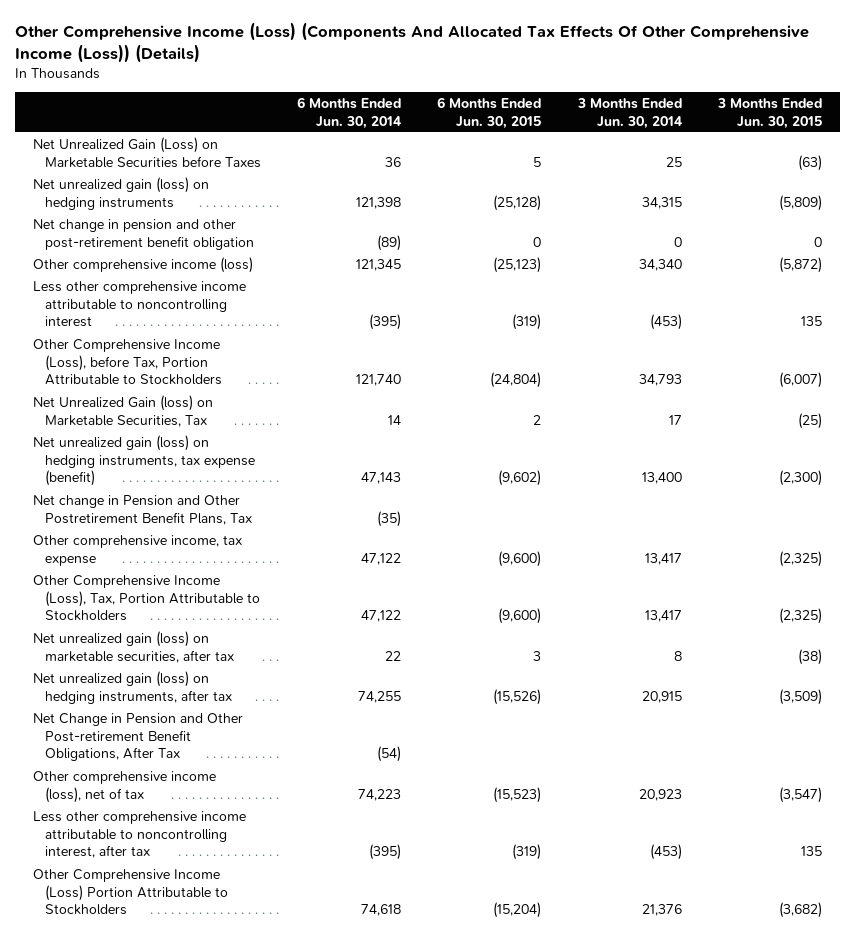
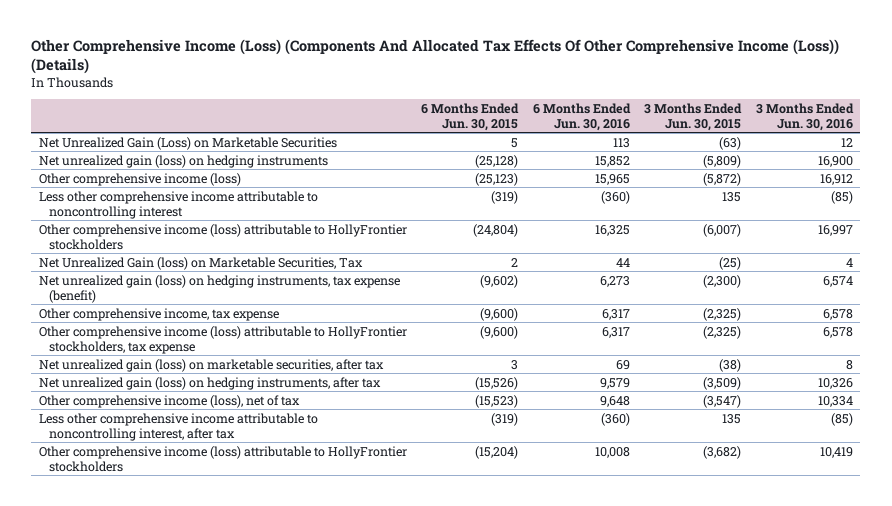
[296,96,401,129] 6 Months Ended Jun. 30, 2014 -> none
[576,97,682,129] 3 Months Ended Jun. 30, 2014 -> none
none -> [532,102,631,131] 6 Months Ended Jun. 30, 2016
none -> [755,102,854,131] 3 Months Ended Jun. 30, 2016
[32,136,261,168] Net Unrealized Gain (Loss) on Marketable Securities before Taxes -> [38,136,337,150] Net Unrealized Gain (Loss) on Marketable Securities
[32,218,254,250] Net change in pension and other post-retirement benefit obligation -> none
[32,338,222,386] Other Comprehensive Income (Loss), before Tax, Portion Attributable to Stockholders -> [38,223,407,250] Other comprehensive income (loss) attributable to HollyFrontier stockholders
[32,494,252,525] Net change in Pension and Other Postretirement Benefit Plans, Tax -> none
[32,574,260,622] Other Comprehensive Income (Loss), Tax, Portion Attributable to Stockholders -> [38,325,407,354] Other comprehensive income (loss) attributable to HollyFrontier stockholders, tax expense
[32,712,243,762] Net Change in Pension and Other Post-retirement Benefit Obligations, After Tax -> none
[32,868,228,916] Other Comprehensive Income (Loss) Portion Attributable to Stockholders -> [38,445,407,472] Other comprehensive income (loss) attributable to HollyFrontier stockholders

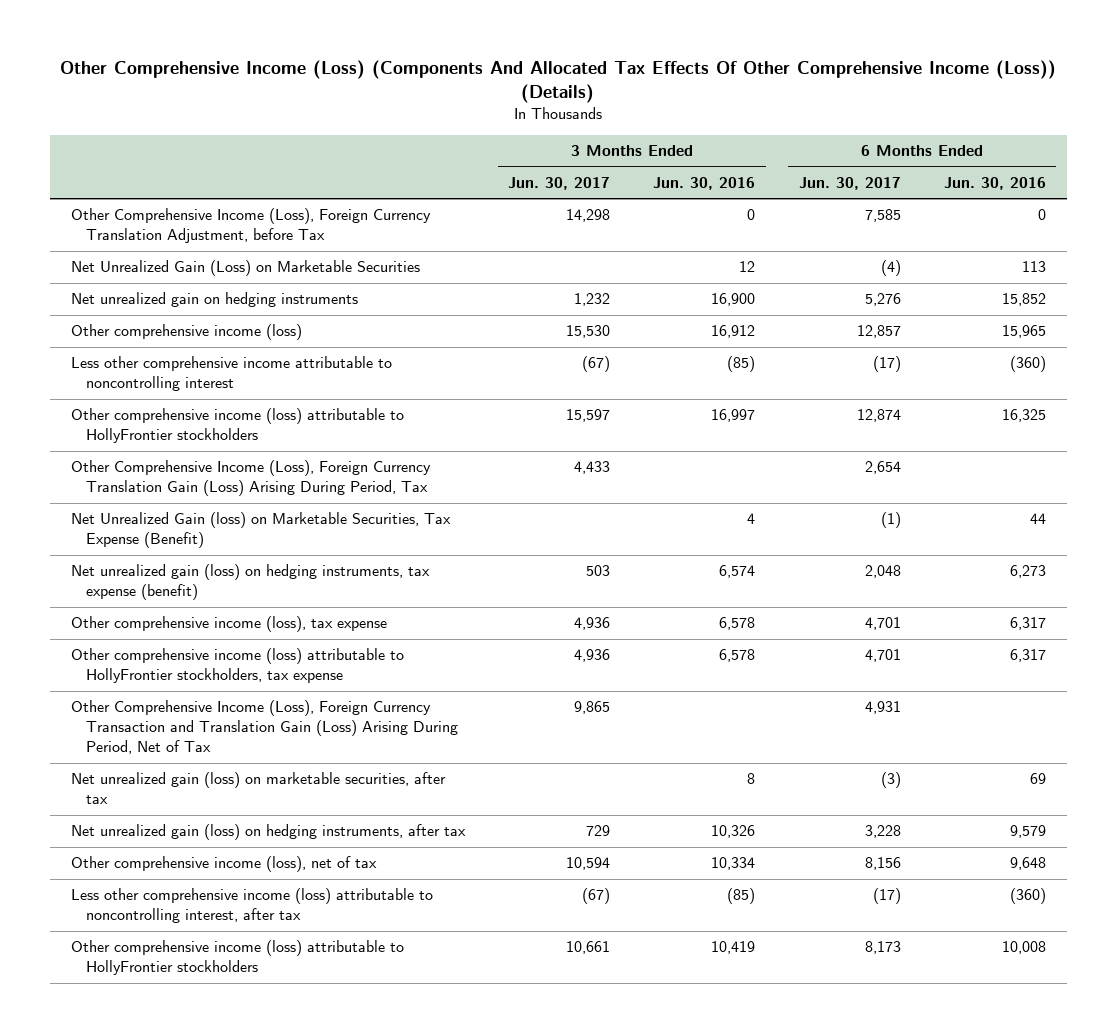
[421,102,520,131] 6 Months Ended Jun. 30, 2015 -> none
[644,102,743,131] 3 Months Ended Jun. 30, 2015 -> none
none -> [508,176,611,190] Jun. 30, 2017
none -> [798,176,901,190] Jun. 30, 2017
none -> [71,208,432,244] Other Comprehensive Income (Loss), Foreign Currency Translation Adjustment, before Tax
[38,154,328,168] Net unrealized gain (loss) on hedging instruments -> [71,292,359,308] Net unrealized gain on hedging instruments
none -> [71,460,432,497] Other Comprehensive Income (Loss), Foreign Currency Translation Gain (Loss) Arising During Period, Tax
[38,256,363,270] Net Unrealized Gain (loss) on Marketable Securities, Tax -> [71,512,452,549] Net Unrealized Gain (loss) on Marketable Securities, Tax Expense (Benefit)
[38,307,279,321] Other comprehensive income, tax expense -> [71,616,388,633] Other comprehensive income (loss), tax expense
none -> [71,700,459,755] Other Comprehensive Income (Loss), Foreign Currency Transaction and Translation Gain (Loss) Arising During Period, Net of Tax
[38,412,318,441] Less other comprehensive income attributable to noncontrolling interest, after tax -> [71,888,434,924] Less other comprehensive income (loss) attributable to noncontrolling interest, after tax

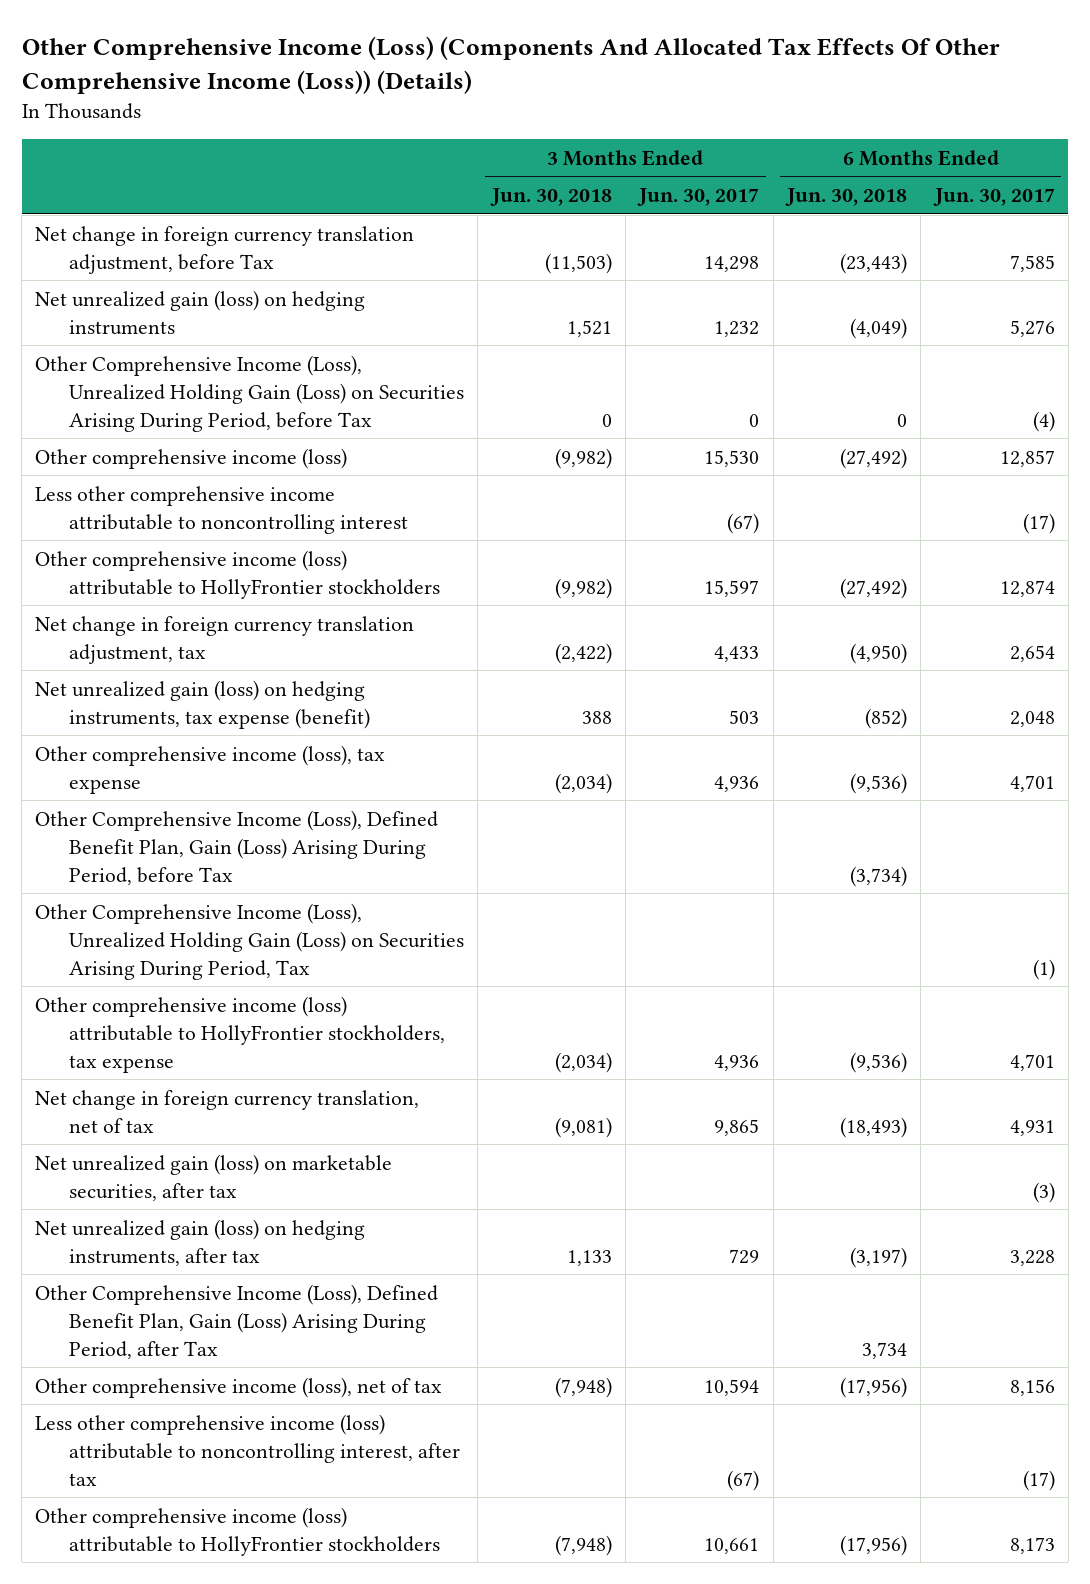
[653,176,756,190] Jun. 30, 2016 -> none
[943,176,1046,190] Jun. 30, 2016 -> none
none -> [489,188,612,207] Jun. 30, 2018
none -> [784,188,907,207] Jun. 30, 2018
[71,260,421,277] Net Unrealized Gain (Loss) on Marketable Securities -> none
[71,208,432,244] Other Comprehensive Income (Loss), Foreign Currency Translation Adjustment, before Tax -> [35,225,415,274] Net change in foreign currency translation adjustment, before Tax
[71,292,359,308] Net unrealized gain on hedging instruments -> [35,289,366,335] Net unrealized gain (loss) on hedging instruments
none -> [35,354,465,432] Other Comprehensive Income (Loss), Unrealized Holding Gain (Loss) on Securities Arising During Period, before Tax
[71,512,452,549] Net Unrealized Gain (loss) on Marketable Securities, Tax Expense (Benefit) -> none
[71,460,432,497] Other Comprehensive Income (Loss), Foreign Currency Translation Gain (Loss) Arising During Period, Tax -> [35,615,415,664] Net change in foreign currency translation adjustment, tax
none -> [35,809,439,885] Other Comprehensive Income (Loss), Defined Benefit Plan, Gain (Loss) Arising During Period, before Tax
none -> [35,902,465,980] Other Comprehensive Income (Loss), Unrealized Holding Gain (Loss) on Securities Arising During Period, Tax
[71,700,459,755] Other Comprehensive Income (Loss), Foreign Currency Transaction and Translation Gain (Loss) Arising During Period, Net of Tax -> [35,1089,420,1133] Net change in foreign currency translation, net of tax
none -> [35,1283,439,1359] Other Comprehensive Income (Loss), Defined Benefit Plan, Gain (Loss) Arising During Period, after Tax

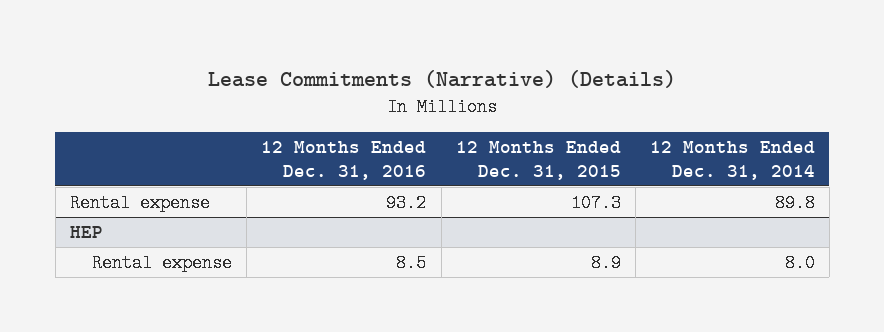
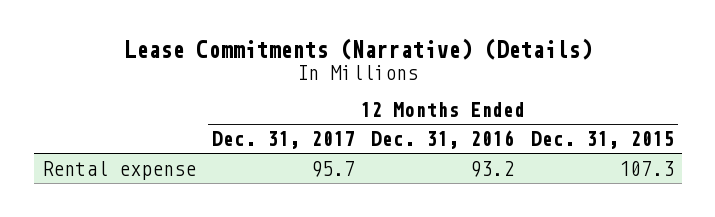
[649,140,815,180] 12 Months Ended Dec. 31, 2014 -> none
none -> [212,131,356,150] Dec. 31, 2017
[69,226,103,239] HEP -> none
[92,254,233,273] Rental expense -> none

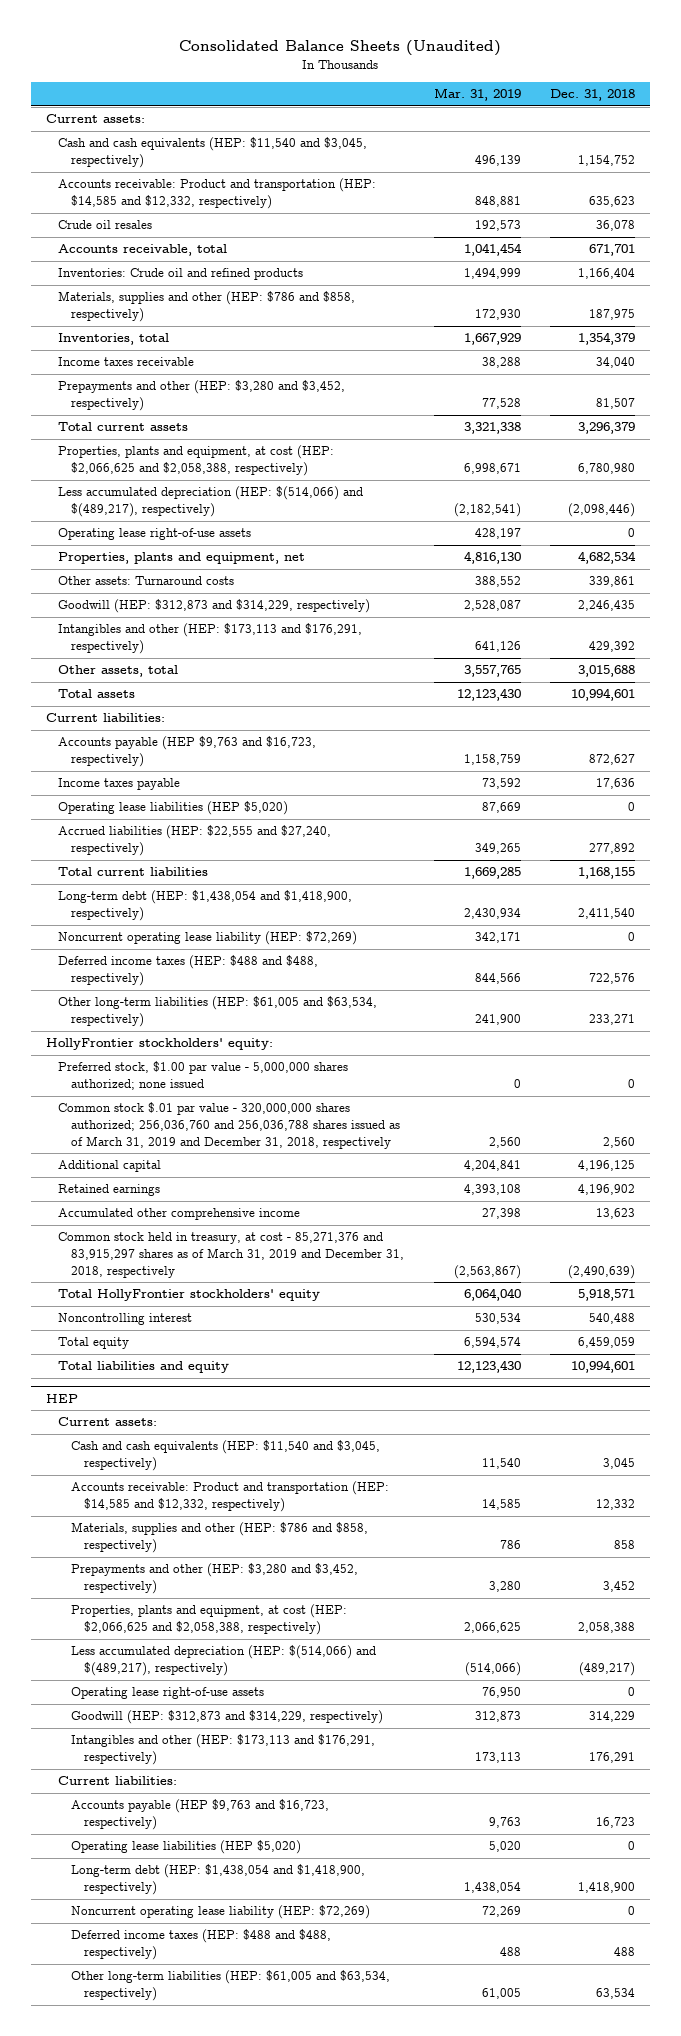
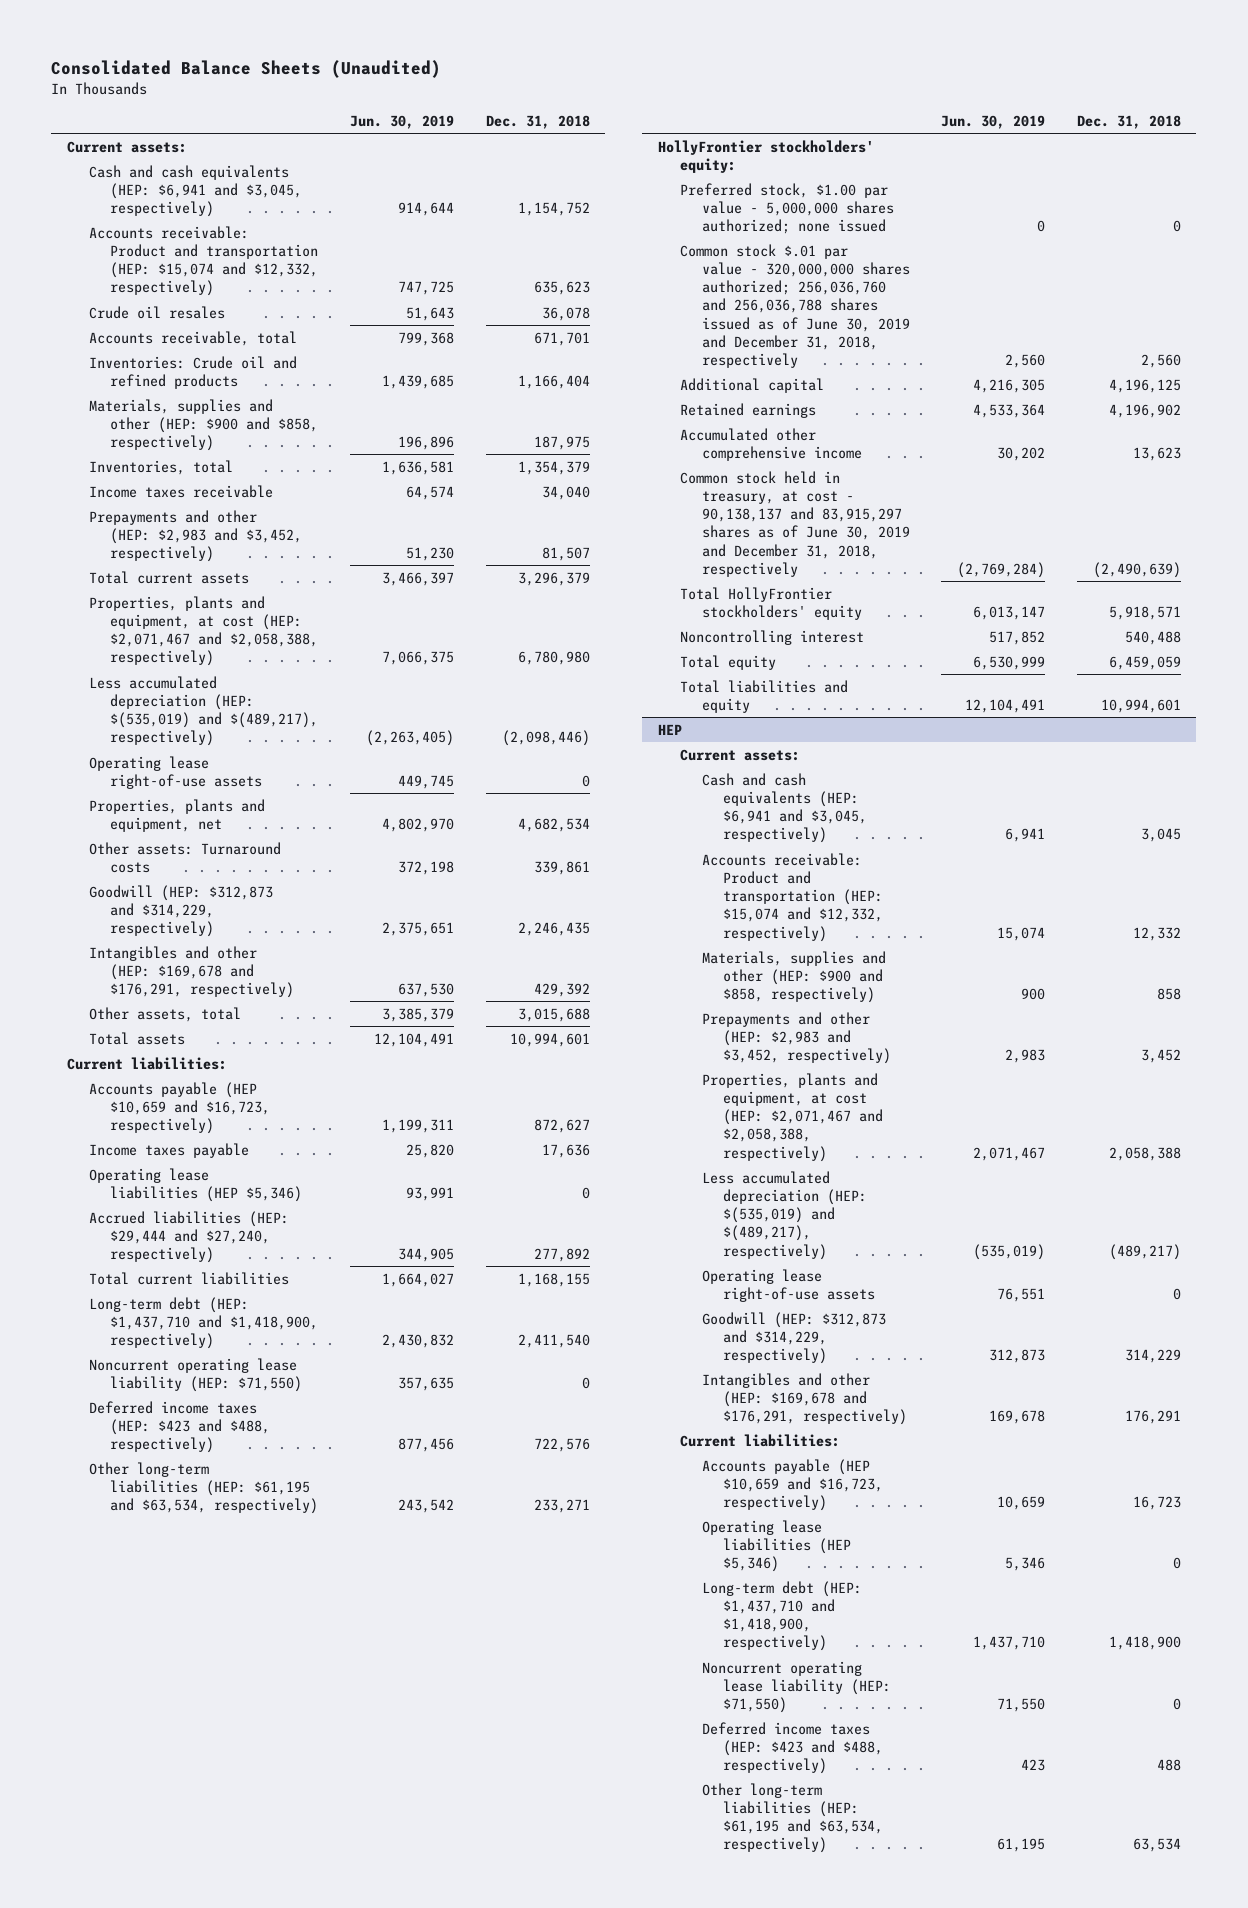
[433,88,521,102] Mar. 31, 2019 -> none
none -> [350,115,455,130] Jun. 30, 2019
[58,137,368,169] Cash and cash equivalents (HEP: $11,540 and $3,045, respectively) -> [88,164,303,218] Cash and cash equivalents (HEP: $6,941 and $3,045, respectively)
[58,178,377,210] Accounts receivable: Product and transportation (HEP: $14,585 and $12,332, respectively) -> [88,225,319,297] Accounts receivable: Product and transportation (HEP: $15,074 and $12,332, respectively)
[58,291,356,323] Materials, supplies and other (HEP: $786 and $858, respectively) -> [88,398,319,452] Materials, supplies and other (HEP: $900 and $858, respectively)
[58,380,346,412] Prepayments and other (HEP: $3,280 and $3,452, respectively) -> [88,509,303,563] Prepayments and other (HEP: $2,983 and $3,452, respectively)
[58,445,335,477] Properties, plants and equipment, at cost (HEP: $2,066,625 and $2,058,388, respectively) -> [88,595,319,667] Properties, plants and equipment, at cost (HEP: $2,071,467 and $2,058,388, respectively)
[58,486,364,518] Less accumulated depreciation (HEP: $(514,066) and $(489,217), respectively) -> [88,675,319,747] Less accumulated depreciation (HEP: $(535,019) and $(489,217), respectively)
[58,623,363,655] Intangibles and other (HEP: $173,113 and $176,291, respectively) -> [88,945,295,999] Intangibles and other (HEP: $169,678 and $176,291, respectively)
[58,736,317,768] Accounts payable (HEP $9,763 and $16,723, respectively) -> [88,1081,271,1135] Accounts payable (HEP $10,659 and $16,723, respectively)
[58,801,289,816] Operating lease liabilities (HEP $5,020) -> [88,1167,303,1202] Operating lease liabilities (HEP $5,346)
[58,825,332,857] Accrued liabilities (HEP: $22,555 and $27,240, respectively) -> [88,1210,289,1264] Accrued liabilities (HEP: $29,444 and $27,240, respectively)
[58,890,353,922] Long-term debt (HEP: $1,438,054 and $1,418,900, respectively) -> [88,1296,319,1350] Long-term debt (HEP: $1,437,710 and $1,418,900, respectively)
[58,931,358,946] Noncurrent operating lease liability (HEP: $72,269) -> [88,1357,303,1392] Noncurrent operating lease liability (HEP: $71,550)
[58,955,319,987] Deferred income taxes (HEP: $488 and $488, respectively) -> [88,1400,271,1454] Deferred income taxes (HEP: $423 and $488, respectively)
[58,996,378,1028] Other long-term liabilities (HEP: $61,005 and $63,534, respectively) -> [88,1461,319,1515] Other long-term liabilities (HEP: $61,195 and $63,534, respectively)
[58,1102,401,1150] Common stock $.01 par value - 320,000,000 shares authorized; 256,036,760 and 256,036,788 shares issued as of March 31, 2019 and December 31, 2018, respectively -> [679,243,910,369] Common stock $.01 par value - 320,000,000 shares authorized; 256,036,760 and 256,036,788 shares issued as of June 30, 2019 and December 31, 2018, respectively
[58,1232,405,1279] Common stock held in treasury, at cost - 85,271,376 and 83,915,297 shares as of March 31, 2019 and December 31, 2018, respectively -> [679,470,910,577] Common stock held in treasury, at cost - 90,138,137 and 83,915,297 shares as of June 30, 2019 and December 31, 2018, respectively
[71,1440,381,1472] Cash and cash equivalents (HEP: $11,540 and $3,045, respectively) -> [701,772,868,844] Cash and cash equivalents (HEP: $6,941 and $3,045, respectively)
[71,1481,390,1513] Accounts receivable: Product and transportation (HEP: $14,585 and $12,332, respectively) -> [701,852,884,942] Accounts receivable: Product and transportation (HEP: $15,074 and $12,332, respectively)
[71,1522,369,1554] Materials, supplies and other (HEP: $786 and $858, respectively) -> [701,950,886,1004] Materials, supplies and other (HEP: $900 and $858, respectively)
[71,1563,359,1595] Prepayments and other (HEP: $3,280 and $3,452, respectively) -> [701,1011,892,1065] Prepayments and other (HEP: $2,983 and $3,452, respectively)
[71,1604,348,1636] Properties, plants and equipment, at cost (HEP: $2,066,625 and $2,058,388, respectively) -> [701,1072,884,1162] Properties, plants and equipment, at cost (HEP: $2,071,467 and $2,058,388, respectively)
[71,1645,377,1677] Less accumulated depreciation (HEP: $(514,066) and $(489,217), respectively) -> [701,1170,868,1260] Less accumulated depreciation (HEP: $(535,019) and $(489,217), respectively)
[71,1734,376,1766] Intangibles and other (HEP: $173,113 and $176,291, respectively) -> [701,1372,908,1426] Intangibles and other (HEP: $169,678 and $176,291, respectively)
[71,1799,330,1831] Accounts payable (HEP $9,763 and $16,723, respectively) -> [701,1458,884,1512] Accounts payable (HEP $10,659 and $16,723, respectively)
[71,1840,302,1855] Operating lease liabilities (HEP $5,020) -> [701,1519,852,1573] Operating lease liabilities (HEP $5,346)
[71,1864,366,1896] Long-term debt (HEP: $1,438,054 and $1,418,900, respectively) -> [701,1580,862,1652] Long-term debt (HEP: $1,437,710 and $1,418,900, respectively)
[71,1905,371,1920] Noncurrent operating lease liability (HEP: $72,269) -> [701,1660,892,1714] Noncurrent operating lease liability (HEP: $71,550)
[71,1929,332,1961] Deferred income taxes (HEP: $488 and $488, respectively) -> [701,1721,884,1775] Deferred income taxes (HEP: $423 and $488, respectively)
[71,1970,391,2002] Other long-term liabilities (HEP: $61,005 and $63,534, respectively) -> [701,1782,884,1854] Other long-term liabilities (HEP: $61,195 and $63,534, respectively)

